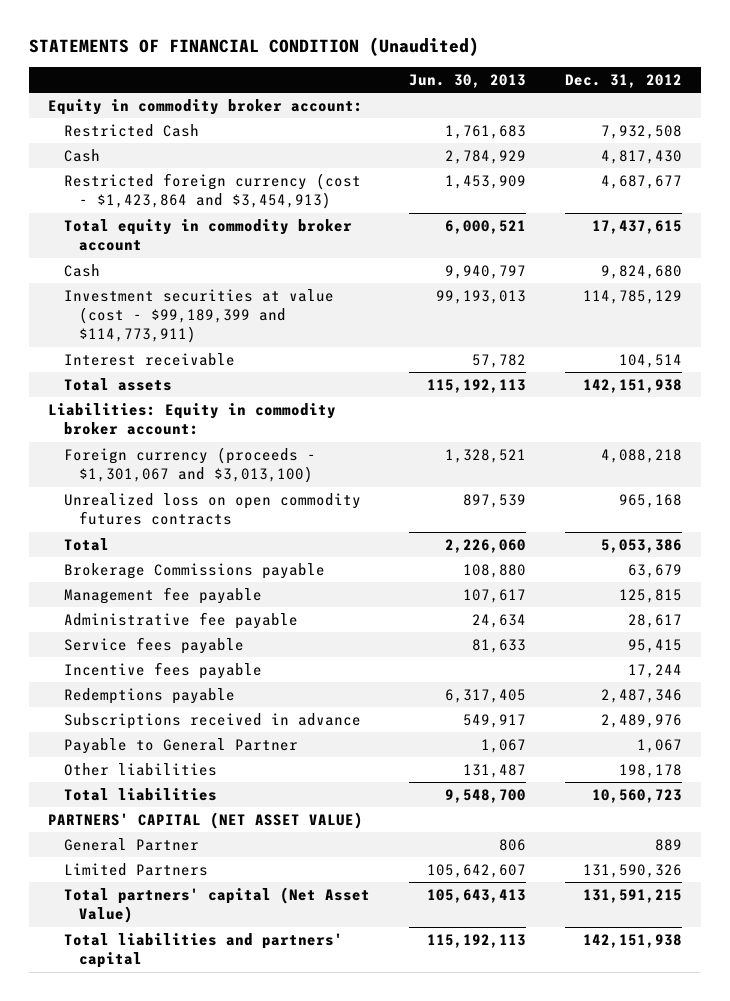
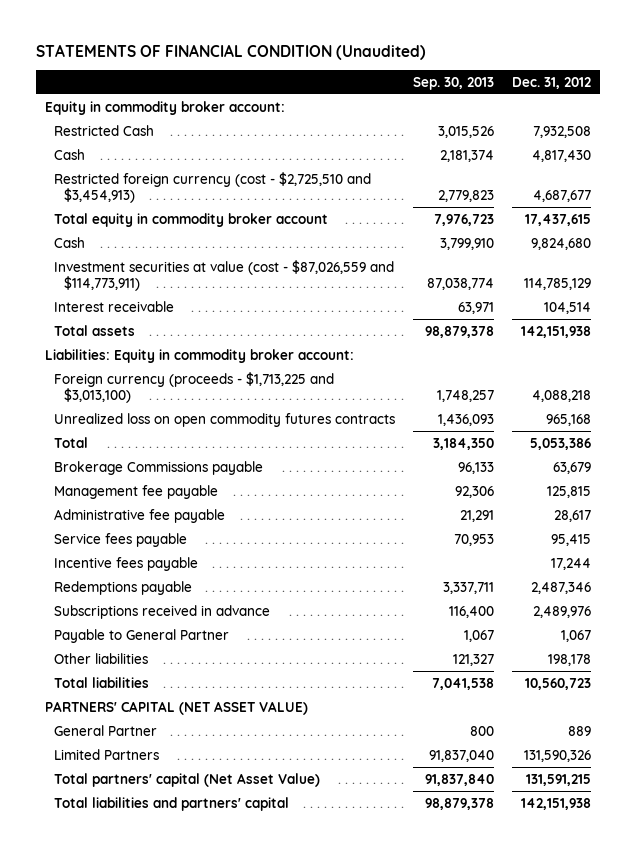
[408,74,526,89] Jun. 30, 2013 -> none
none -> [412,76,494,90] Sep. 30, 2013
[63,172,361,210] Restricted foreign currency (cost - $1,423,864 and $3,454,913) -> [54,171,372,203] Restricted foreign currency (cost - $2,725,510 and $3,454,913)
[63,288,334,344] Investment securities at value (cost - $99,189,399 and $114,773,911) -> [54,259,395,291] Investment securities at value (cost - $87,026,559 and $114,773,911)
[63,446,316,484] Foreign currency (proceeds - $1,301,067 and $3,013,100) -> [54,371,335,403] Foreign currency (proceeds - $1,713,225 and $3,013,100)

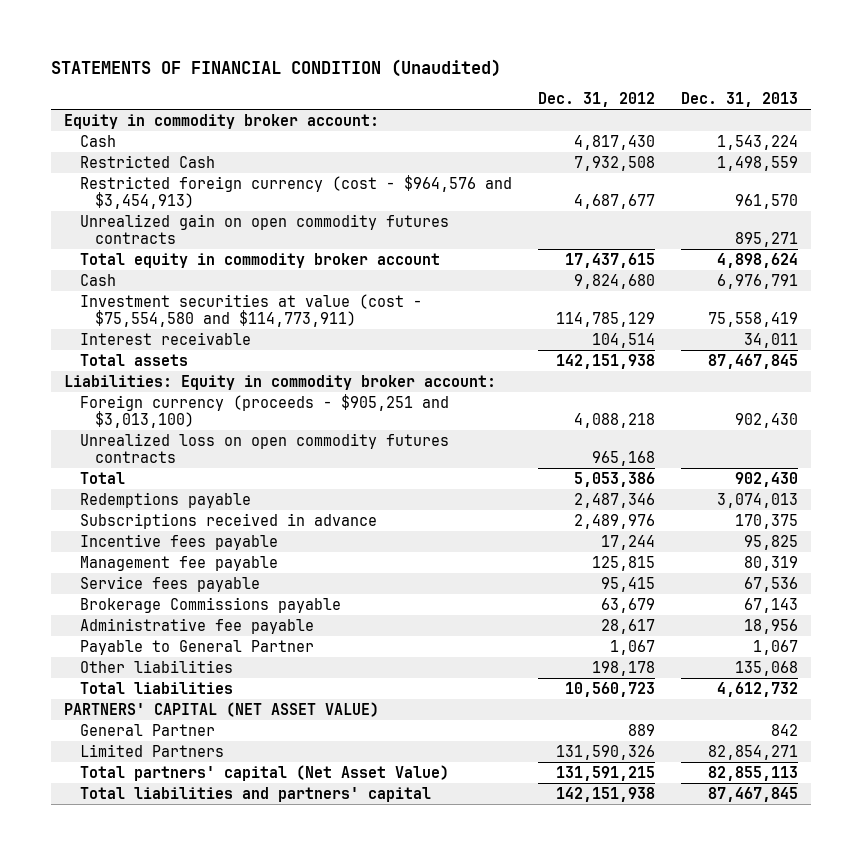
[412,76,494,90] Sep. 30, 2013 -> none
none -> [680,92,798,108] Dec. 31, 2013
[54,124,155,136] Restricted Cash -> [79,154,215,168] Restricted Cash
[54,171,372,203] Restricted foreign currency (cost - $2,725,510 and $3,454,913) -> [79,174,512,209] Restricted foreign currency (cost - $964,576 and $3,454,913)
none -> [79,213,449,244] Unrealized gain on open commodity futures contracts
[54,259,395,291] Investment securities at value (cost - $87,026,559 and $114,773,911) -> [79,293,422,327] Investment securities at value (cost - $75,554,580 and $114,773,911)
[54,371,335,403] Foreign currency (proceeds - $1,713,225 and $3,013,100) -> [79,393,449,428] Foreign currency (proceeds - $905,251 and $3,013,100)
[54,556,199,571] Incentive fees payable -> [79,533,278,550] Incentive fees payable
[54,484,219,499] Management fee payable -> [79,555,278,571] Management fee payable
[54,532,188,547] Service fees payable -> [79,575,260,592] Service fees payable
[54,460,264,475] Brokerage Commissions payable -> [79,596,341,613] Brokerage Commissions payable
[54,508,226,523] Administrative fee payable -> [79,617,314,634] Administrative fee payable

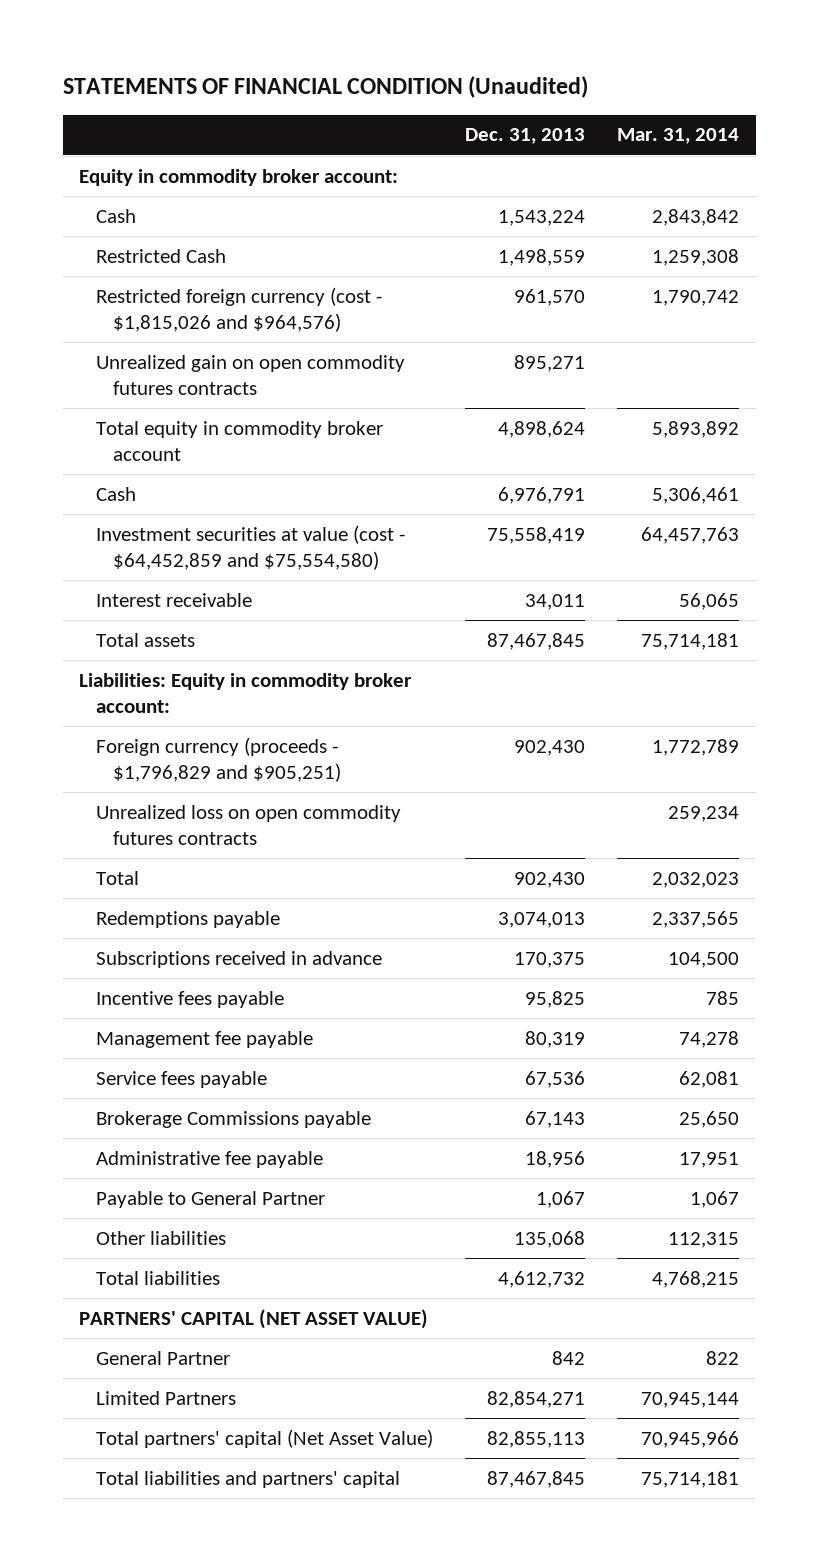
[537,92,655,108] Dec. 31, 2012 -> none
none -> [617,128,740,145] Mar. 31, 2014
[79,174,512,209] Restricted foreign currency (cost - $964,576 and $3,454,913) -> [96,286,383,332] Restricted foreign currency (cost - $1,815,026 and $964,576)
[79,293,422,327] Investment securities at value (cost - $75,554,580 and $114,773,911) -> [96,524,406,570] Investment securities at value (cost - $64,452,859 and $75,554,580)
[79,393,449,428] Foreign currency (proceeds - $905,251 and $3,013,100) -> [96,736,342,782] Foreign currency (proceeds - $1,796,829 and $905,251)

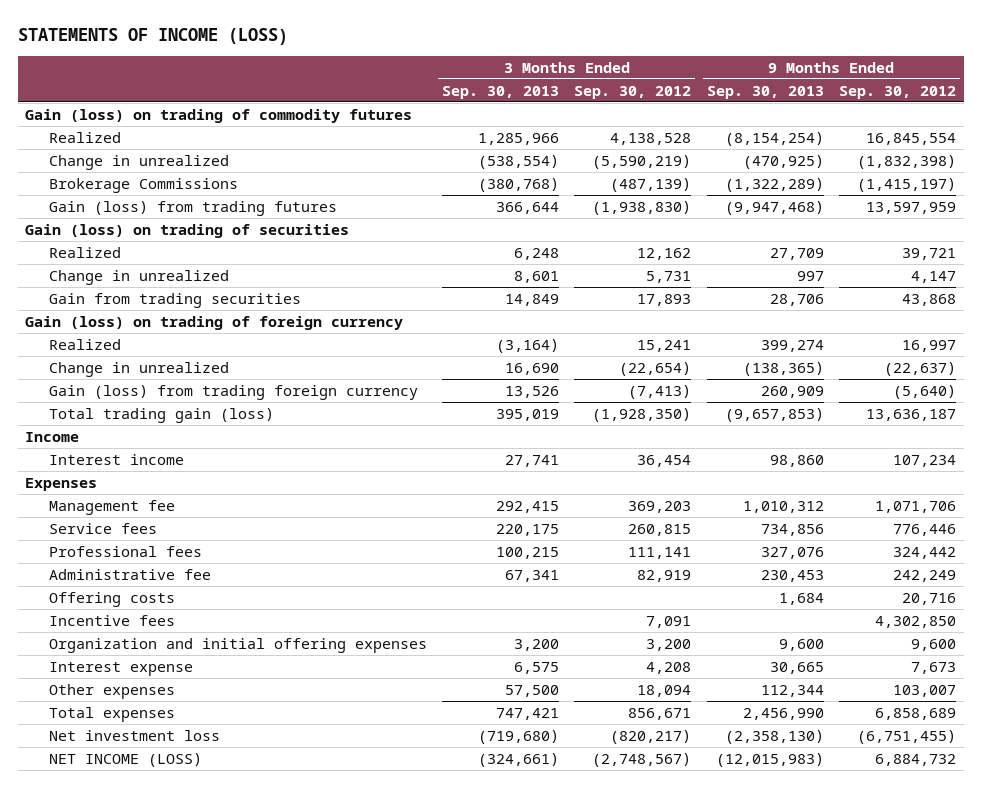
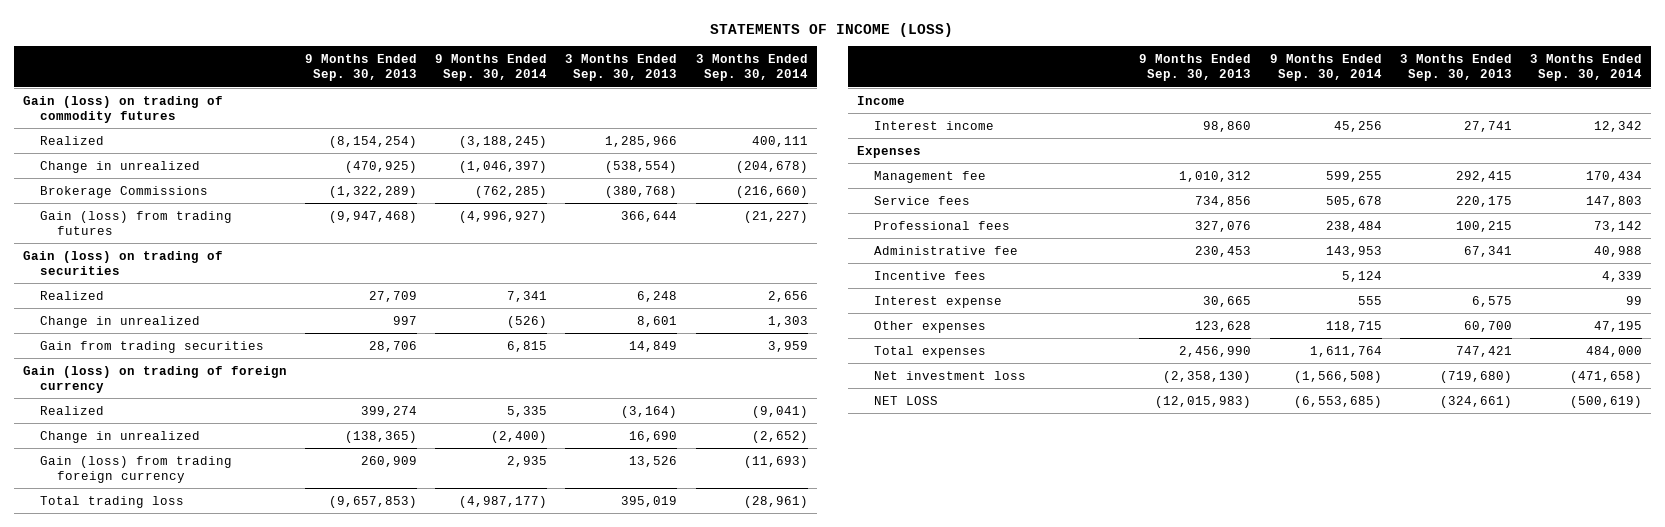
[574,85,692,99] Sep. 30, 2012 -> none
[839,85,957,99] Sep. 30, 2012 -> none
none -> [435,54,548,82] 9 Months Ended Sep. 30, 2014
none -> [695,54,808,82] 3 Months Ended Sep. 30, 2014
[48,407,274,423] Total trading gain (loss) -> [40,495,185,508] Total trading loss
[48,591,175,607] Offering costs -> none
[48,637,427,653] Organization and initial offering expenses -> none
[505,684,560,697] 57,500 -> [1463,320,1512,332] 60,700
[760,684,824,697] 112,344 -> [1195,320,1252,332] 123,628
[48,752,202,767] NET INCOME (LOSS) -> [874,395,939,405] NET LOSS

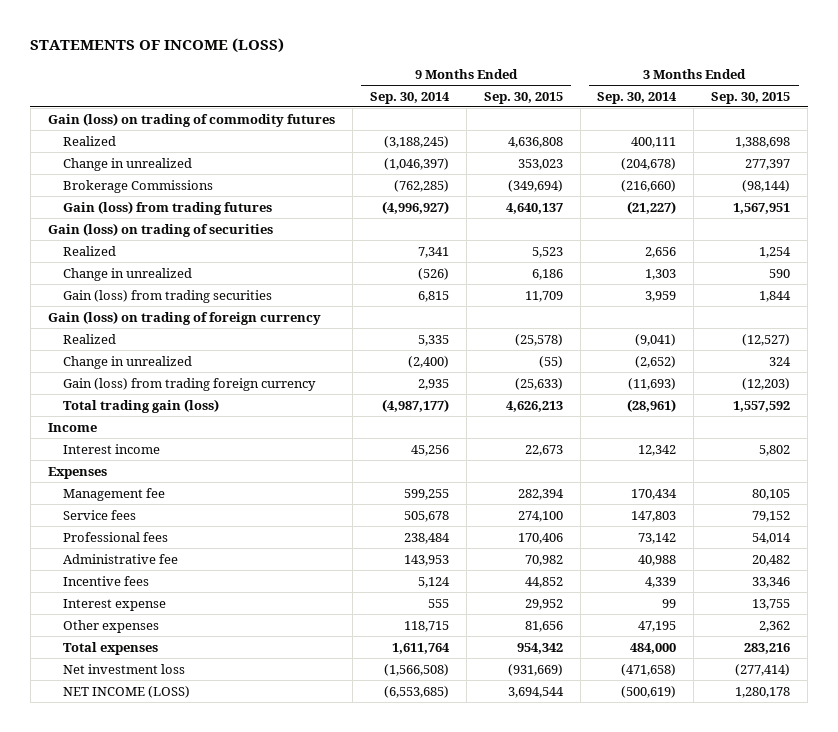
[305,54,418,82] 9 Months Ended Sep. 30, 2013 -> none
[565,54,678,82] 3 Months Ended Sep. 30, 2013 -> none
none -> [483,91,563,104] Sep. 30, 2015
none -> [711,91,791,104] Sep. 30, 2015
[40,340,265,353] Gain from trading securities -> [63,289,273,303] Gain (loss) from trading securities
[40,495,185,508] Total trading loss -> [63,398,220,413] Total trading gain (loss)
[874,395,939,405] NET LOSS -> [63,685,191,698] NET INCOME (LOSS)

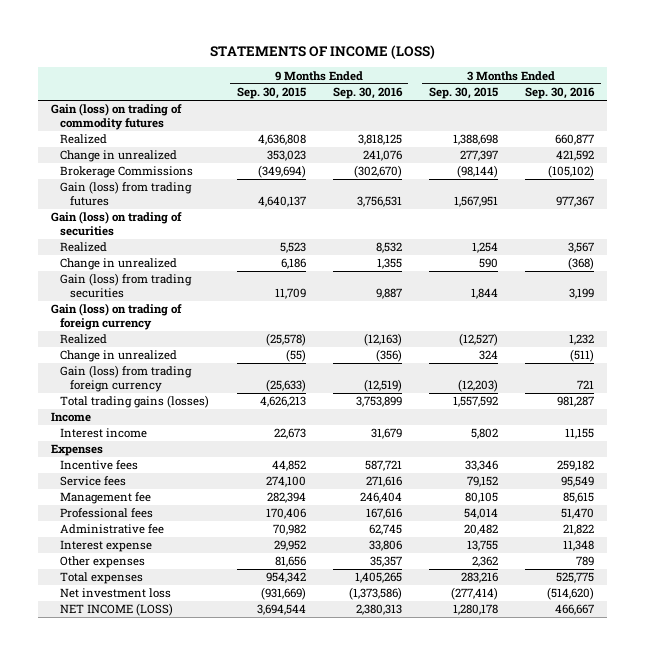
[369,91,450,104] Sep. 30, 2014 -> none
[597,91,678,104] Sep. 30, 2014 -> none
none -> [332,87,403,100] Sep. 30, 2016
none -> [524,87,595,100] Sep. 30, 2016
[63,398,220,413] Total trading gain (loss) -> [60,395,210,409] Total trading gains (losses)
[63,575,150,586] Incentive fees -> [60,460,139,471] Incentive fees
[63,487,166,501] Management fee -> [60,492,152,505] Management fee

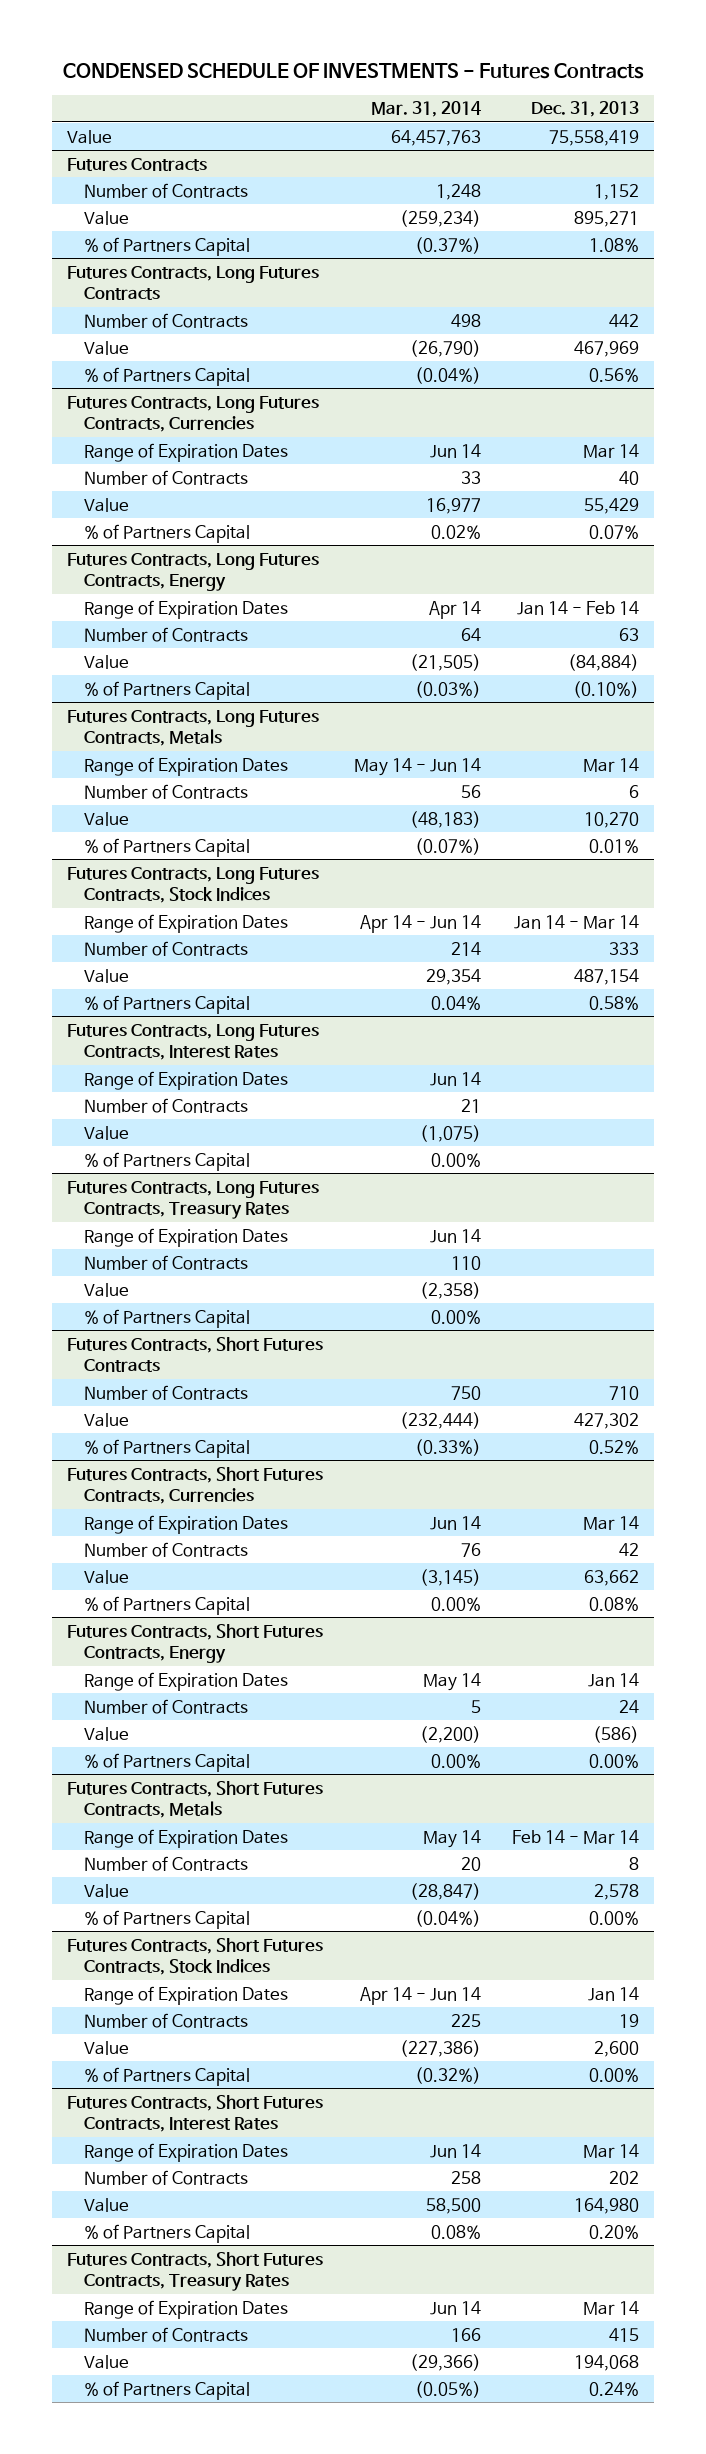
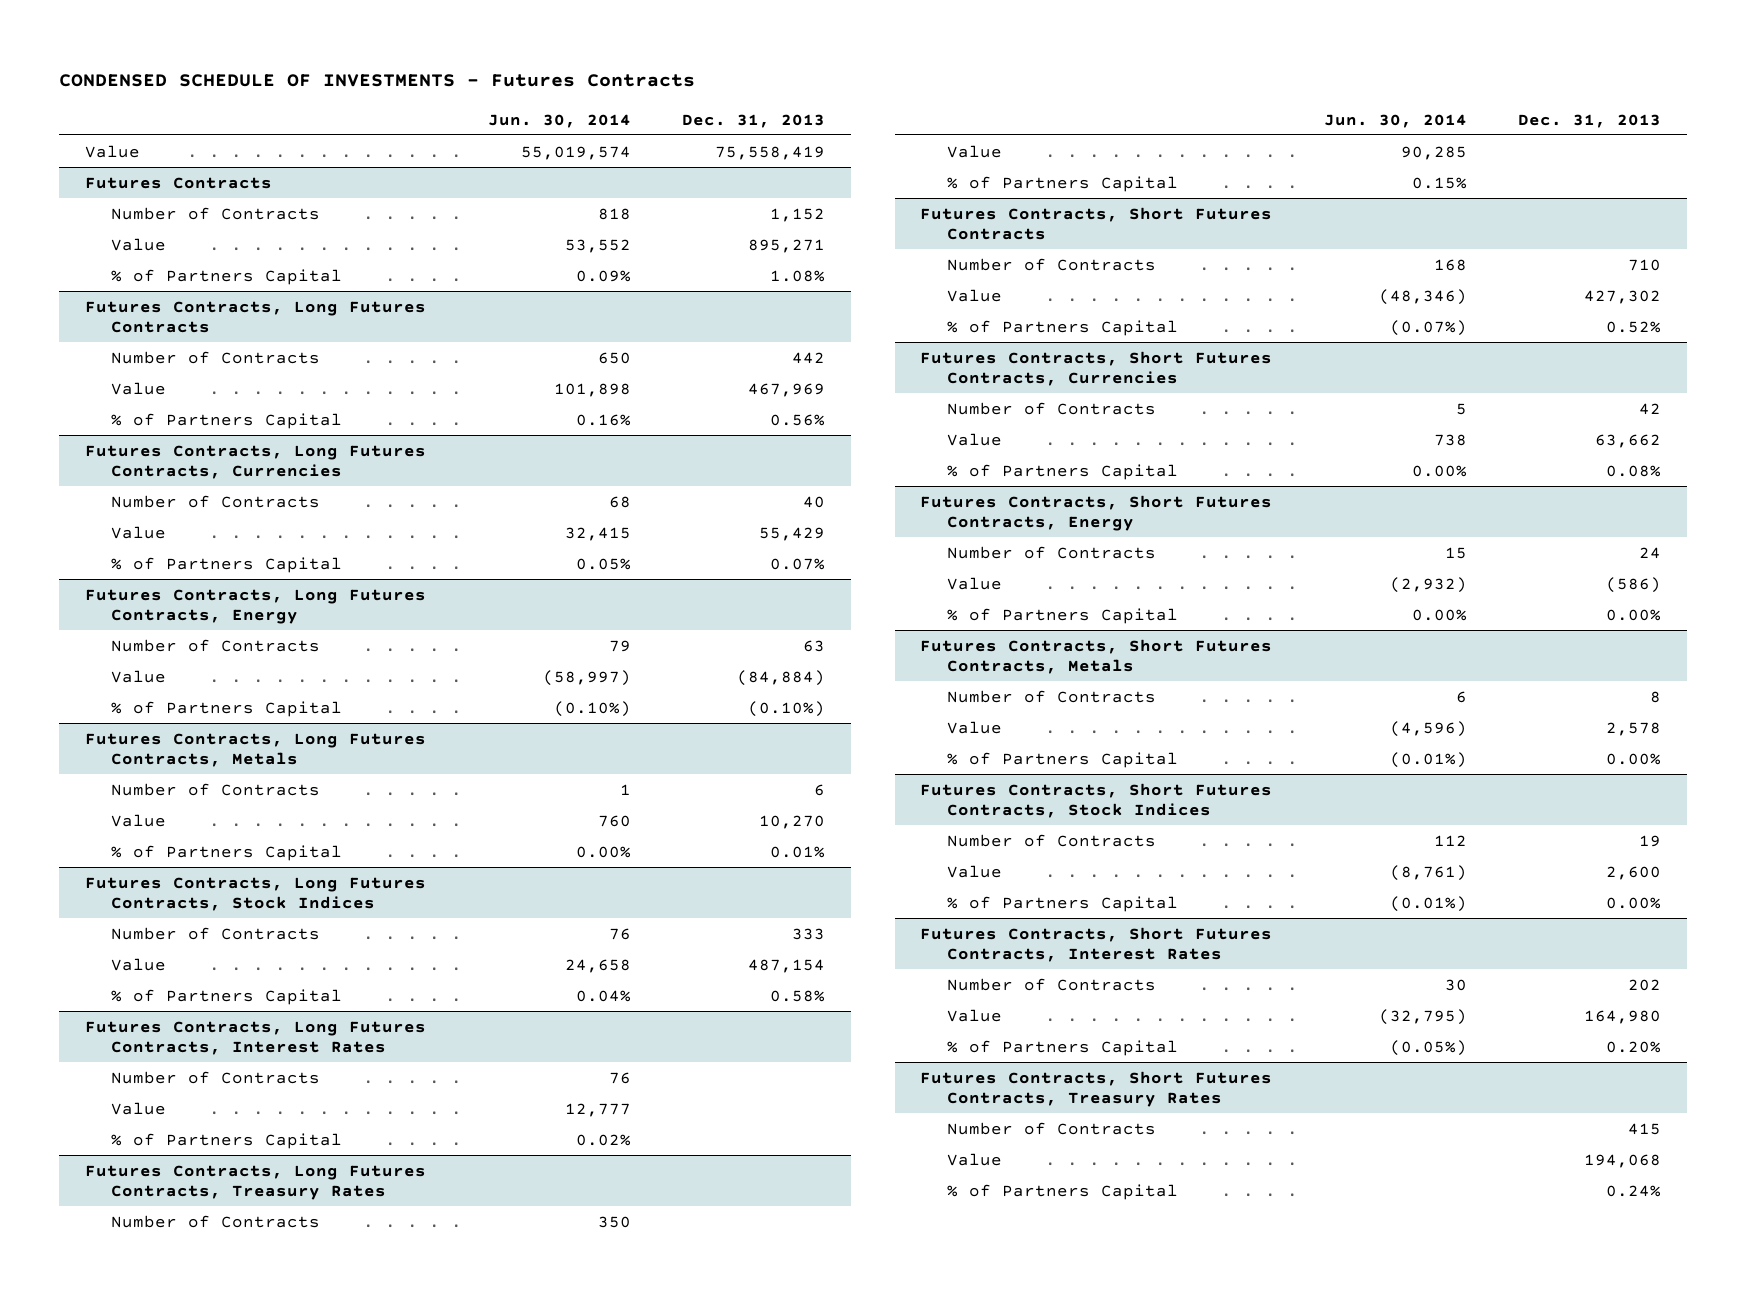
[370,101,481,118] Mar. 31, 2014 -> none
none -> [487,113,631,128] Jun. 30, 2014
[83,442,288,462] Range of Expiration Dates -> none
[83,599,288,619] Range of Expiration Dates -> none
[83,756,288,776] Range of Expiration Dates -> none
[83,913,288,933] Range of Expiration Dates -> none
[83,1070,288,1090] Range of Expiration Dates -> none
[83,1227,288,1247] Range of Expiration Dates -> none
[83,1514,288,1534] Range of Expiration Dates -> none
[83,1671,288,1691] Range of Expiration Dates -> none
[83,1828,288,1848] Range of Expiration Dates -> none
[83,1985,288,2005] Range of Expiration Dates -> none
[83,2142,288,2162] Range of Expiration Dates -> none
[83,2299,288,2319] Range of Expiration Dates -> none

